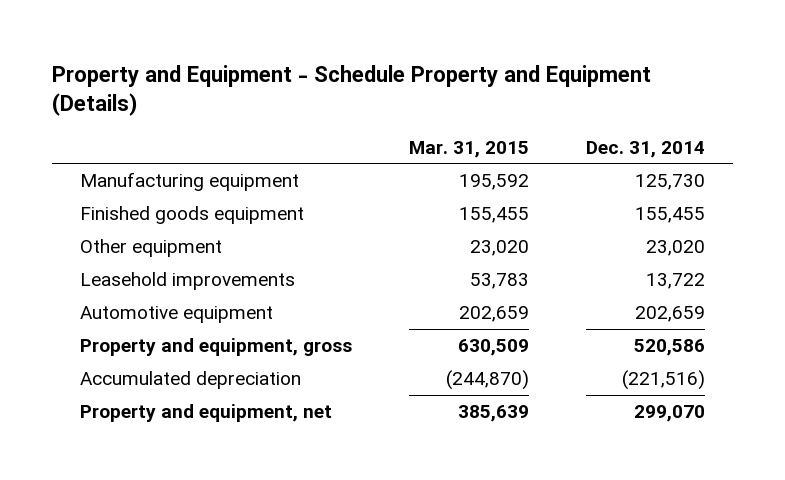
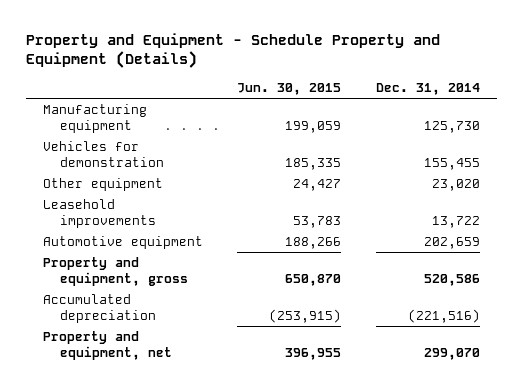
[408,140,529,158] Mar. 31, 2015 -> none
none -> [237,82,342,95] Jun. 30, 2015
[80,206,305,225] Finished goods equipment -> [43,141,165,167] Vehicles for demonstration

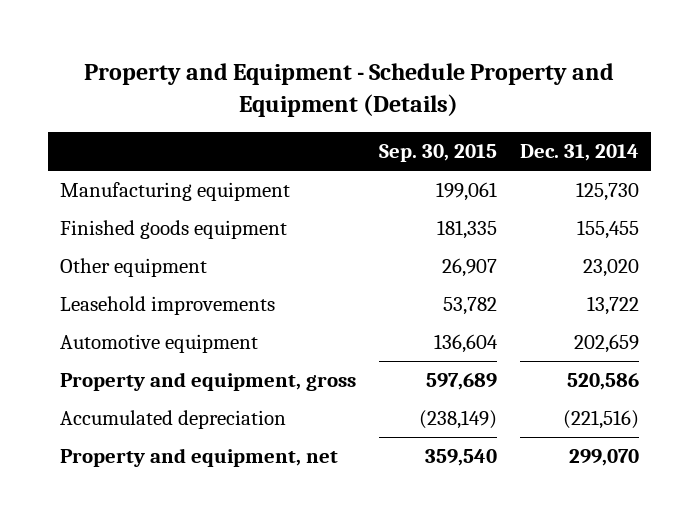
[237,82,342,95] Jun. 30, 2015 -> none
none -> [378,144,497,163] Sep. 30, 2015
[43,141,165,167] Vehicles for demonstration -> [59,219,287,239] Finished goods equipment

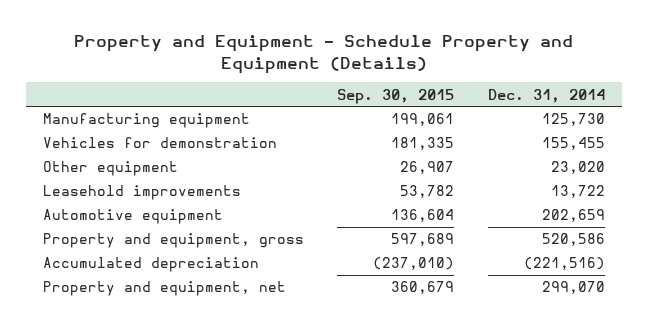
[59,219,287,239] Finished goods equipment -> [42,137,277,149] Vehicles for demonstration
[418,409,497,429] (238,149) -> [373,257,455,271] (237,010)
[424,448,497,466] 359,540 -> [391,281,455,295] 360,679

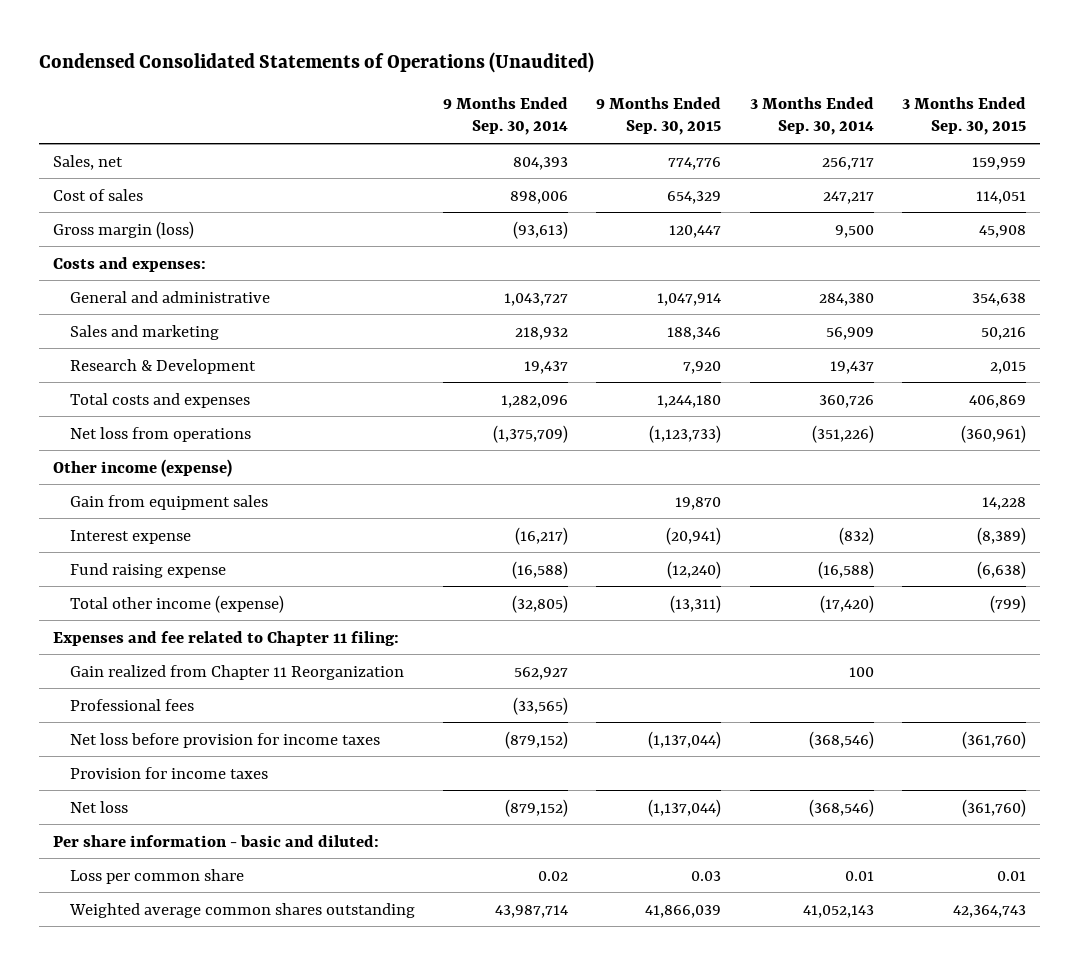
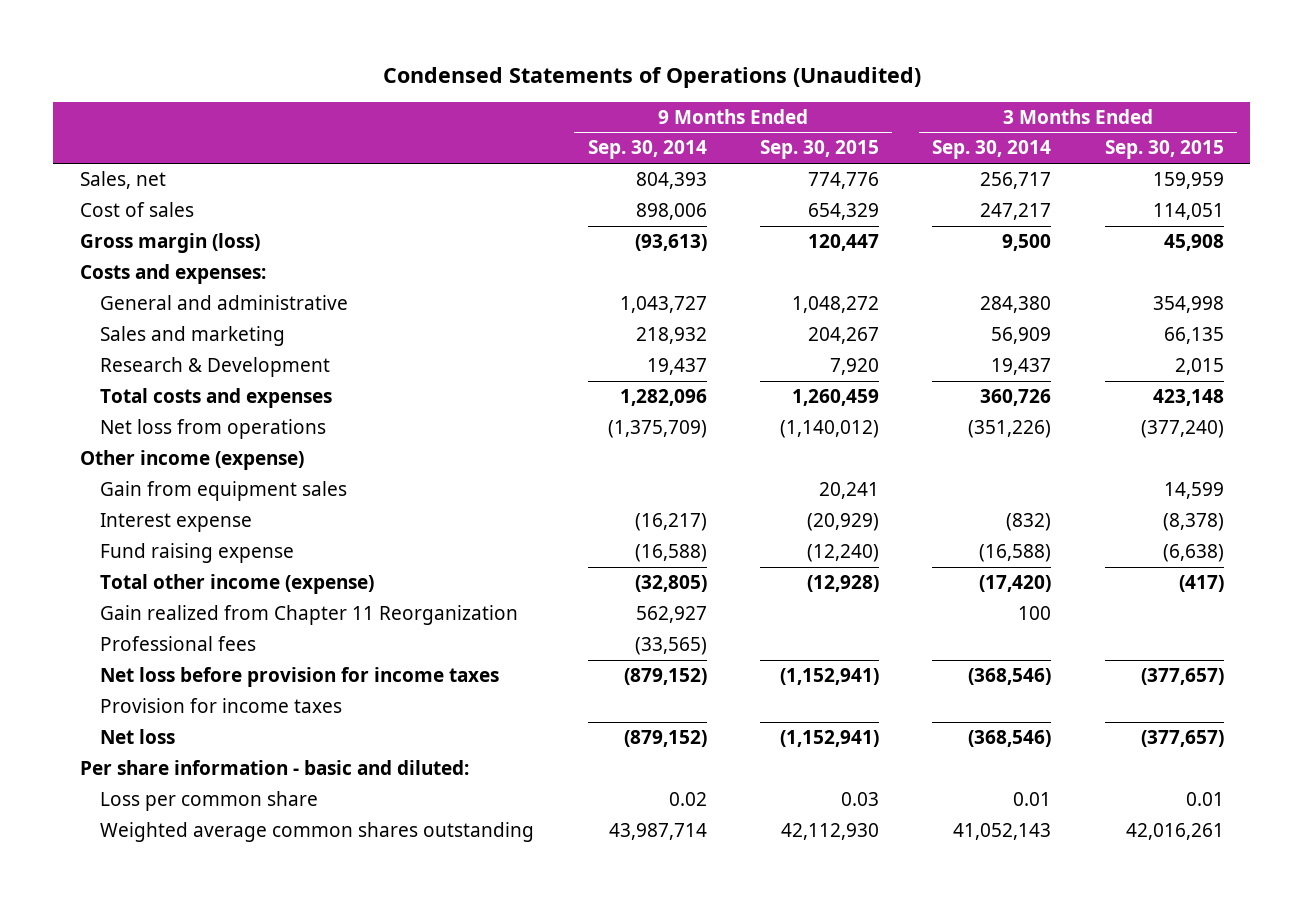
[38,51,594,73] Condensed Consolidated Statements of Operations (Unaudited) -> [382,66,921,88] Condensed Statements of Operations (Unaudited)
[657,292,722,306] 1,047,914 -> [792,296,880,314] 1,048,272
[971,292,1026,306] 354,638 -> [1152,296,1224,314] 354,998
[667,326,722,340] 188,346 -> [808,327,880,345] 204,267
[980,326,1026,340] 50,216 -> [1163,327,1224,345] 66,135
[657,394,722,408] 1,244,180 -> [792,389,880,407] 1,260,459
[968,394,1026,408] 406,869 -> [1152,389,1224,407] 423,148
[649,424,722,443] (1,123,733) -> [780,420,880,439] (1,140,012)
[960,424,1026,443] (360,961) -> [1140,420,1224,439] (377,240)
[675,496,722,510] 19,870 -> [819,482,880,500] 20,241
[981,496,1026,510] 14,228 -> [1163,482,1224,500] 14,599
[666,526,722,545] (20,941) -> [807,513,880,532] (20,929)
[976,526,1026,545] (8,389) -> [1162,513,1224,532] (8,378)
[52,630,399,646] Expenses and fee related to Chapter 11 filing: -> none
[670,594,722,613] (13,311) -> [807,575,880,593] (12,928)
[989,594,1026,613] (799) -> [1178,575,1224,593] (417)
[648,730,722,749] (1,137,044) -> [780,668,880,686] (1,152,941)
[961,730,1026,749] (361,760) -> [1140,668,1224,686] (377,657)
[648,798,722,817] (1,137,044) -> [780,730,880,748] (1,152,941)
[961,798,1026,817] (361,760) -> [1140,730,1224,748] (377,657)
[645,904,722,918] 41,866,039 -> [781,823,880,841] 42,112,930
[952,904,1026,918] 42,364,743 -> [1125,823,1224,841] 42,016,261

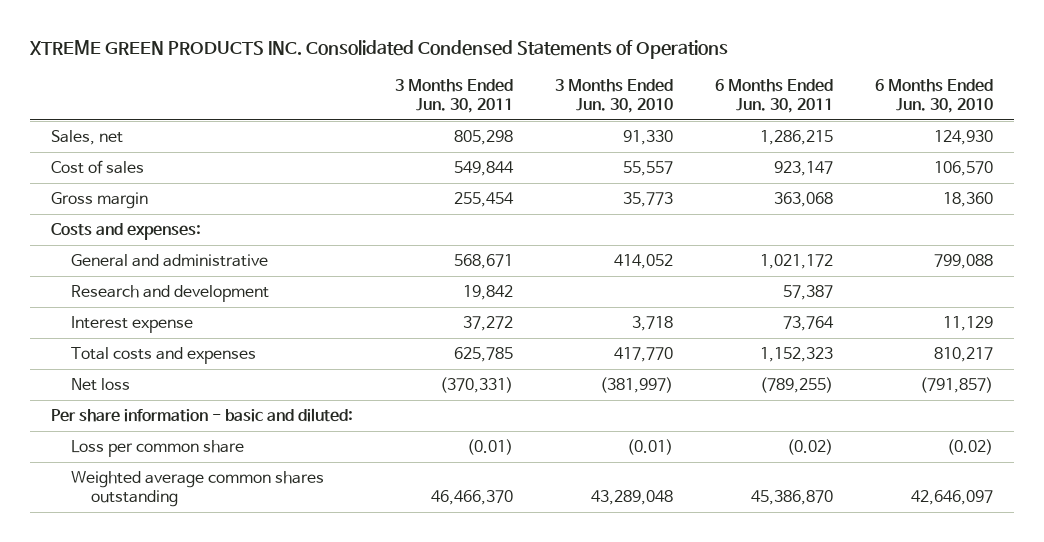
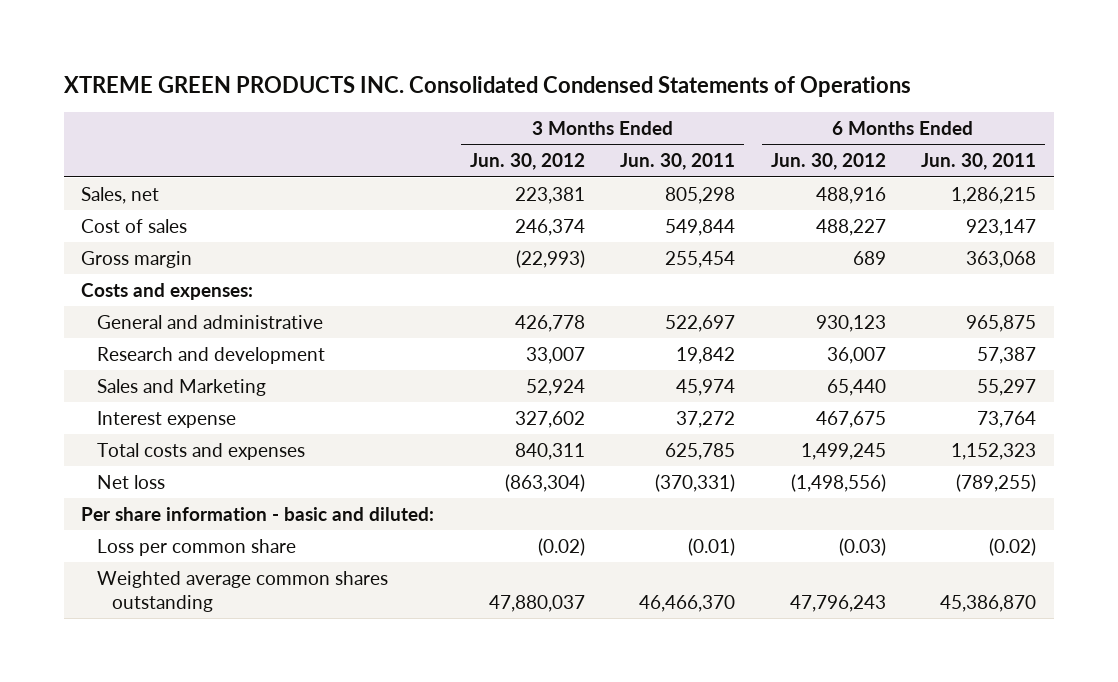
[555,78,674,113] 3 Months Ended Jun. 30, 2010 -> none
[875,78,994,113] 6 Months Ended Jun. 30, 2010 -> none
none -> [469,153,585,171] Jun. 30, 2012
none -> [770,153,886,171] Jun. 30, 2012
[454,254,514,270] 568,671 -> [665,314,736,332] 522,697
[760,254,834,270] 1,021,172 -> [966,314,1037,332] 965,875
none -> [96,378,266,396] Sales and Marketing

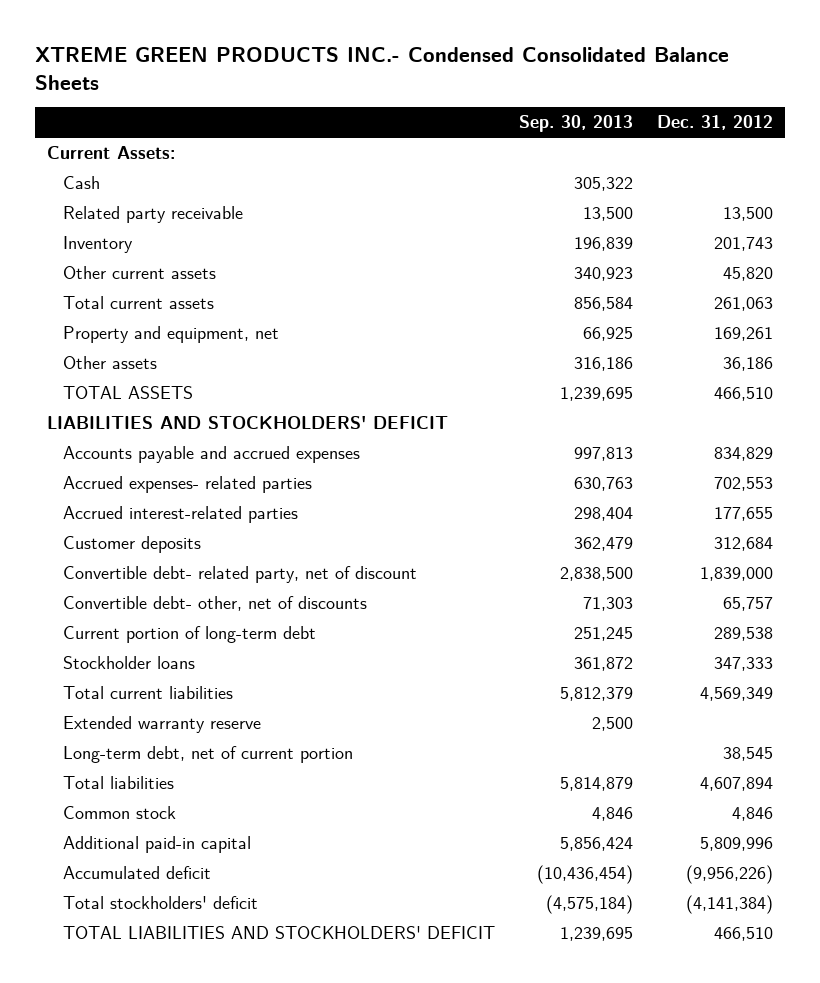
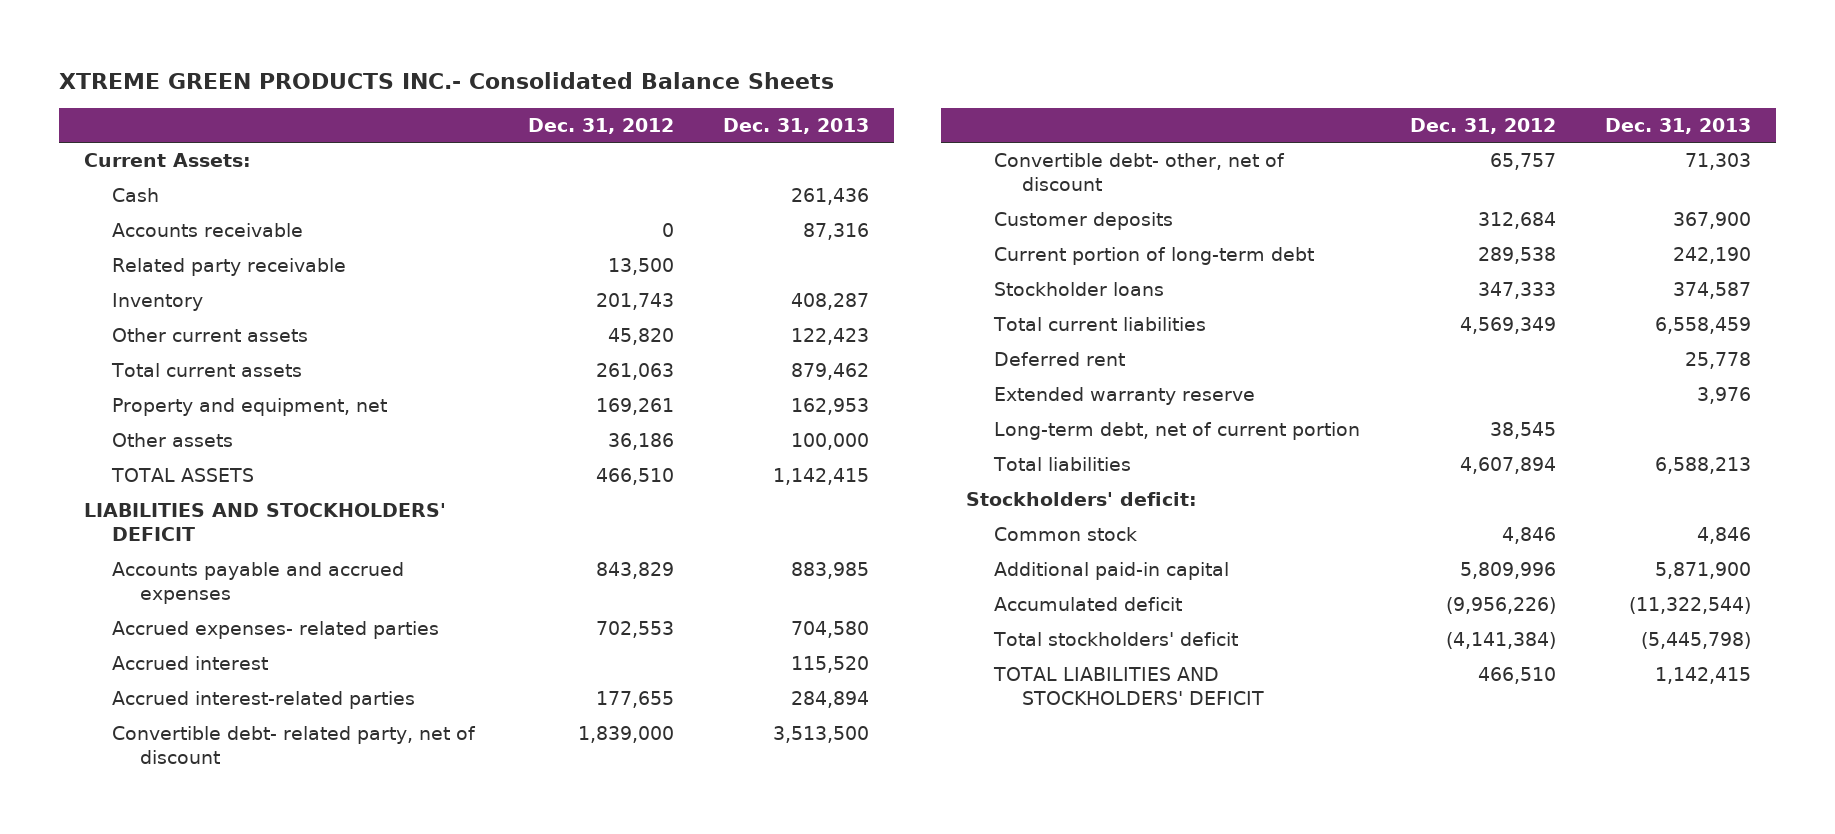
[34,46,729,90] XTREME GREEN PRODUCTS INC.- Condensed Consolidated Balance Sheets -> [59,71,835,89] XTREME GREEN PRODUCTS INC.- Consolidated Balance Sheets
[519,115,634,133] Sep. 30, 2013 -> none
none -> [723,117,870,134] Dec. 31, 2013
none -> [112,223,304,238] Accounts receivable
[714,447,774,462] 834,829 -> [595,562,674,580] 843,829
none -> [112,656,269,671] Accrued interest
[62,596,367,612] Convertible debt- other, net of discounts -> [994,153,1286,192] Convertible debt- other, net of discount
[62,536,201,554] Customer deposits -> [994,212,1174,231] Customer deposits
none -> [994,352,1126,367] Deferred rent
none -> [965,492,1197,507] Stockholders' deficit:

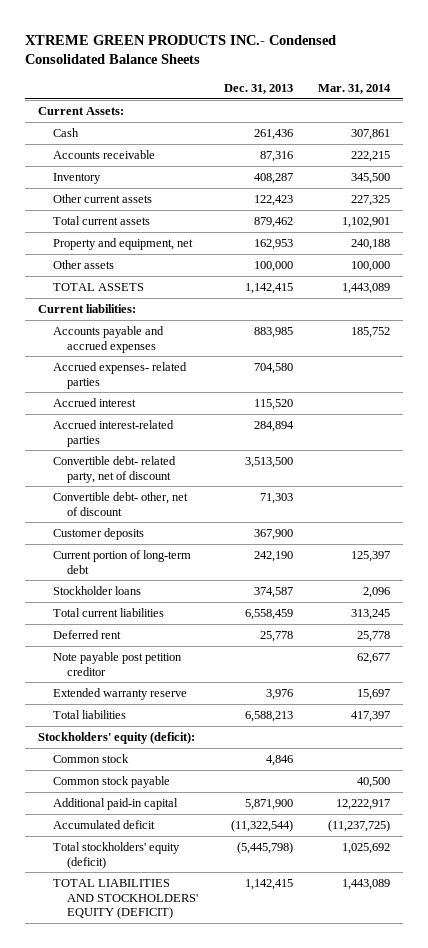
[59,71,835,89] XTREME GREEN PRODUCTS INC.- Consolidated Balance Sheets -> [25,34,337,65] XTREME GREEN PRODUCTS INC.- Condensed Consolidated Balance Sheets
[527,117,674,134] Dec. 31, 2012 -> none
none -> [318,83,392,94] Mar. 31, 2014
[112,258,347,277] Related party receivable -> none
[83,503,446,542] LIABILITIES AND STOCKHOLDERS' DEFICIT -> none
none -> [37,304,136,314] Current liabilities:
none -> [52,652,182,676] Note payable post petition creditor
[994,422,1361,441] Long-term debt, net of current portion -> none
[965,492,1197,507] Stockholders' deficit: -> [37,732,195,745] Stockholders' equity (deficit):
none -> [52,776,170,789] Common stock payable
[993,632,1239,647] Total stockholders' deficit -> [52,842,180,869] Total stockholders' equity (deficit)
[993,667,1265,706] TOTAL LIABILITIES AND STOCKHOLDERS' DEFICIT -> [52,879,199,920] TOTAL LIABILITIES AND STOCKHOLDERS' EQUITY (DEFICIT)

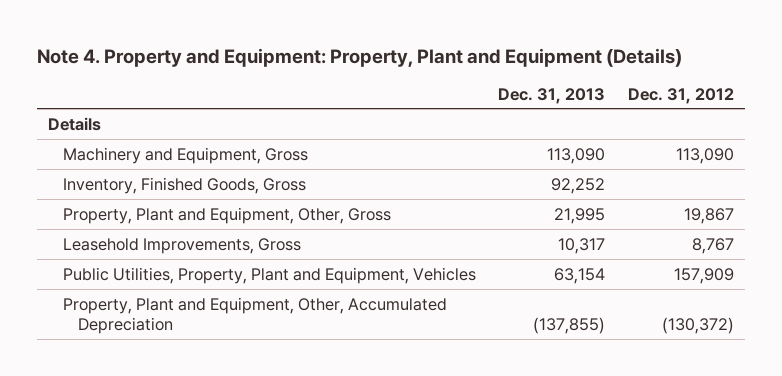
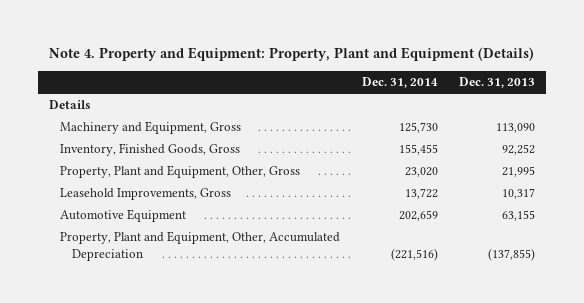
[627,87,734,104] Dec. 31, 2012 -> none
none -> [361,77,438,89] Dec. 31, 2014
[62,266,476,284] Public Utilities, Property, Plant and Equipment, Vehicles -> none
none -> [60,209,187,223] Automotive Equipment

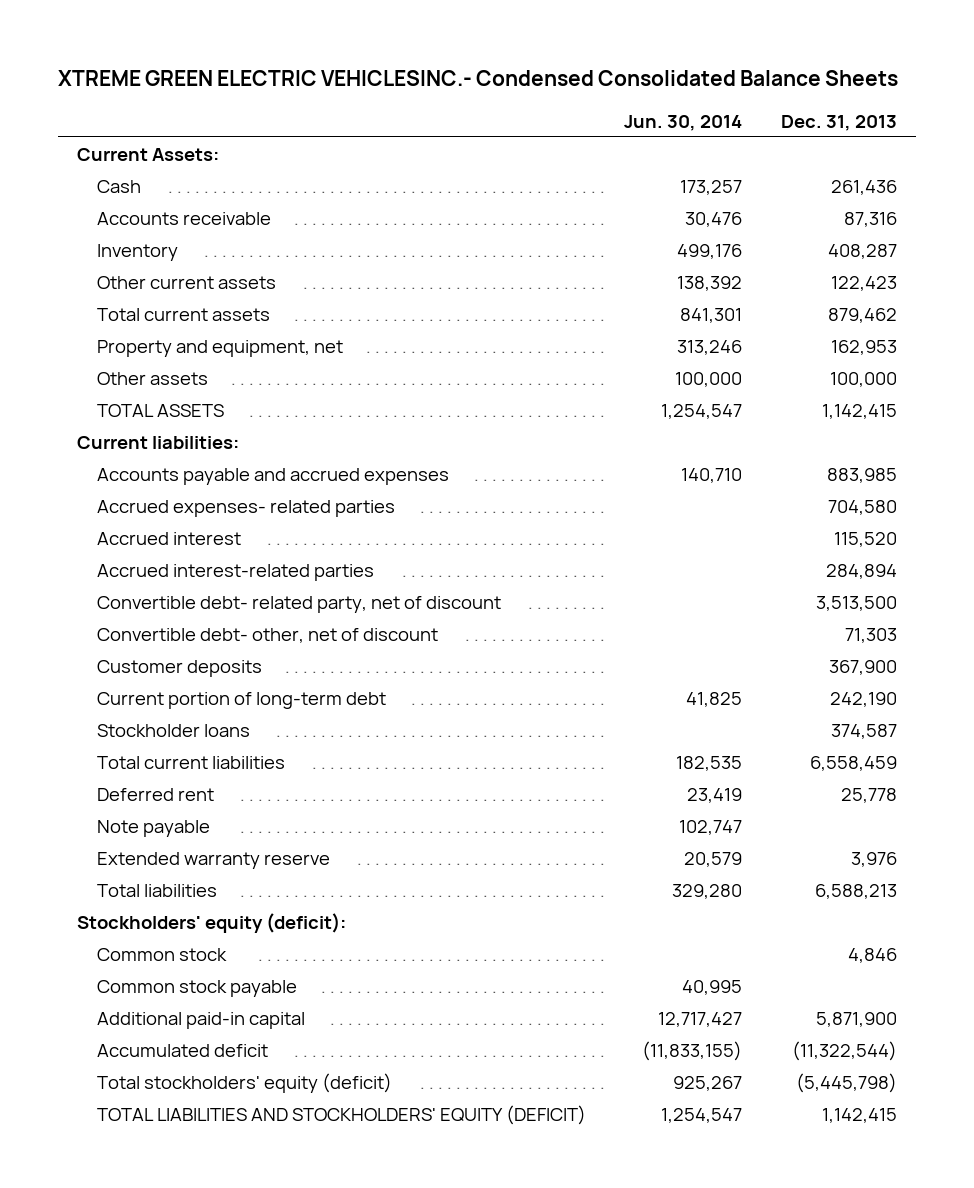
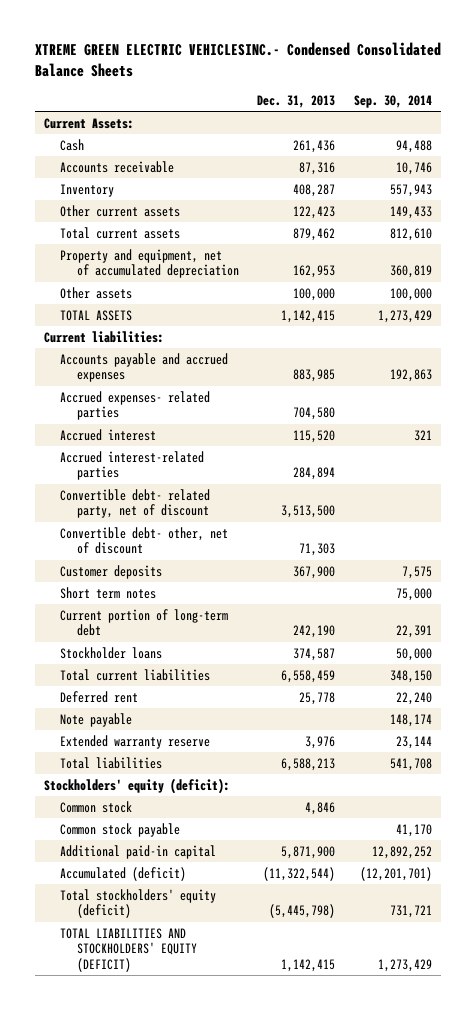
[624,114,743,131] Jun. 30, 2014 -> none
none -> [353,94,432,108] Sep. 30, 2014
[96,339,343,357] Property and equipment, net -> [60,248,239,279] Property and equipment, net of accumulated depreciation
none -> [60,586,157,599] Short term notes
[96,1043,268,1057] Accumulated deficit -> [60,866,187,881] Accumulated (deficit)

